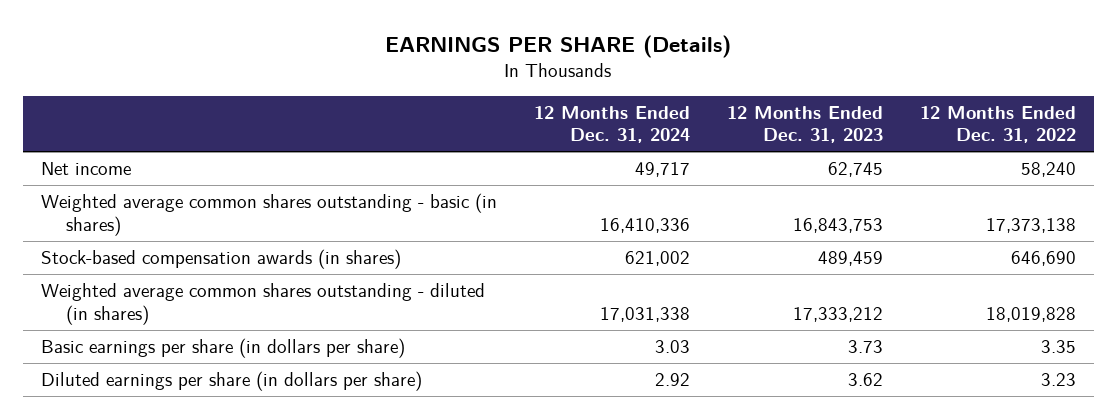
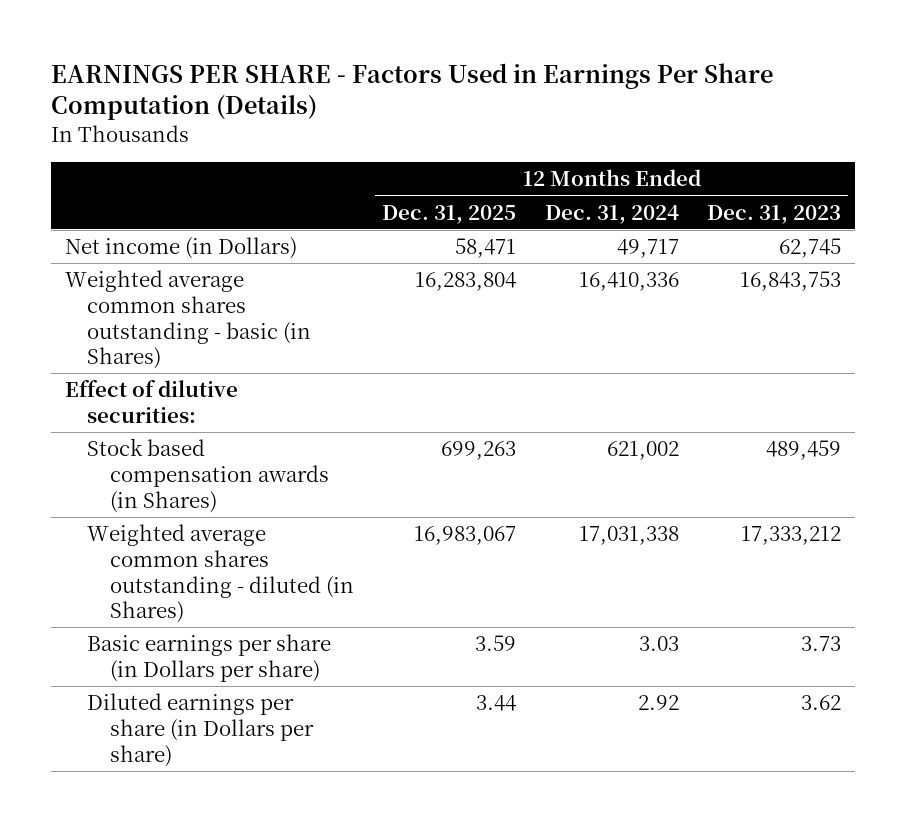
[385,34,732,58] EARNINGS PER SHARE (Details) -> [50,62,773,121] EARNINGS PER SHARE - Factors Used in Earnings Per Share Computation (Details)
[919,105,1076,144] 12 Months Ended Dec. 31, 2022 -> none
none -> [382,204,517,224] Dec. 31, 2025
[40,162,131,176] Net income -> [65,237,298,260] Net income (in Dollars)
[40,193,497,236] Weighted average common shares outstanding - basic (in shares) -> [65,270,312,370] Weighted average common shares outstanding - basic (in Shares)
none -> [65,380,239,423] Effect of dilutive securities:
[40,249,401,270] Stock-based compensation awards (in shares) -> [87,438,329,513] Stock based compensation awards (in Shares)
[40,283,485,325] Weighted average common shares outstanding - diluted (in shares) -> [87,524,354,624] Weighted average common shares outstanding - diluted (in Shares)
[40,338,405,359] Basic earnings per share (in dollars per share) -> [87,634,332,682] Basic earnings per share (in Dollars per share)
[40,371,422,392] Diluted earnings per share (in dollars per share) -> [87,693,314,767] Diluted earnings per share (in Dollars per share)

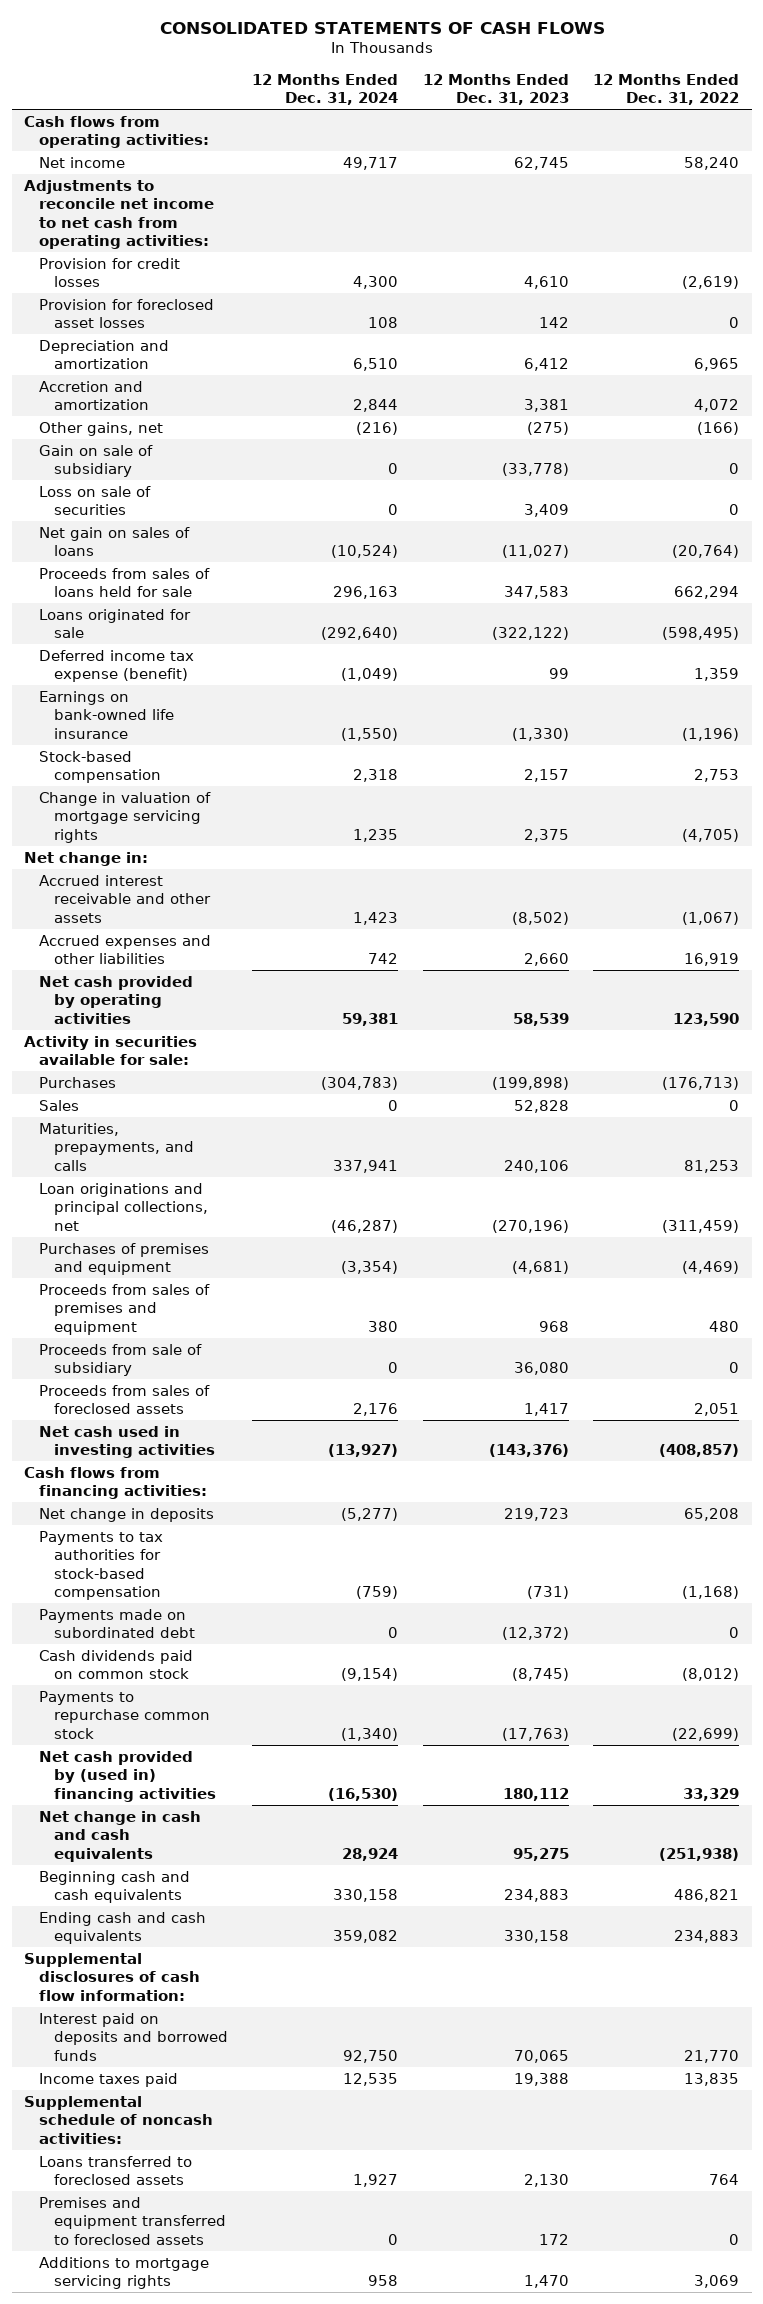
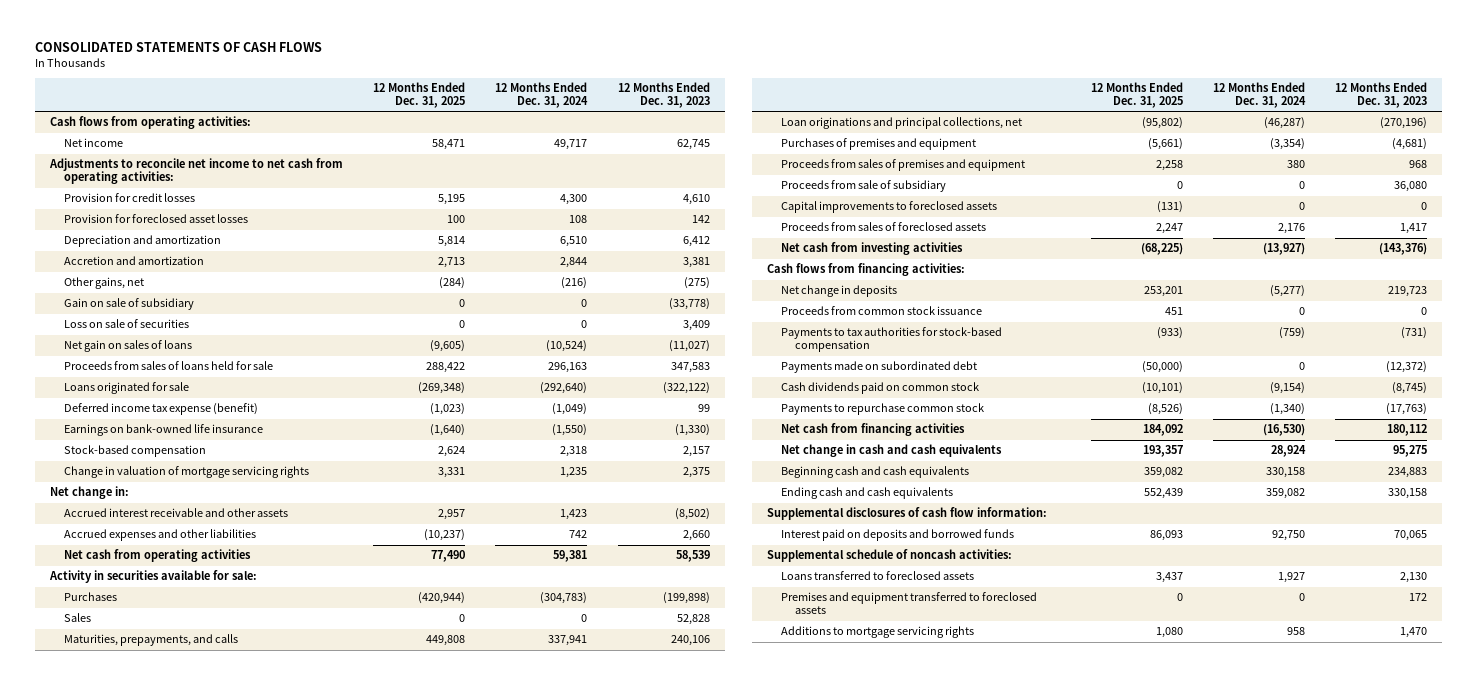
[593,73,740,105] 12 Months Ended Dec. 31, 2022 -> none
none -> [373,82,466,109] 12 Months Ended Dec. 31, 2025
[38,975,193,1024] Net cash provided by operating activities -> [63,549,251,563] Net cash from operating activities
none -> [781,201,998,214] Capital improvements to foreclosed assets
[38,1425,215,1459] Net cash used in investing activities -> [781,242,964,256] Net cash from investing activities
none -> [781,306,983,316] Proceeds from common stock issuance
[38,1750,216,1802] Net cash provided by (used in) financing activities -> [781,423,966,437] Net cash from financing activities
[38,2072,178,2087] Income taxes paid -> none

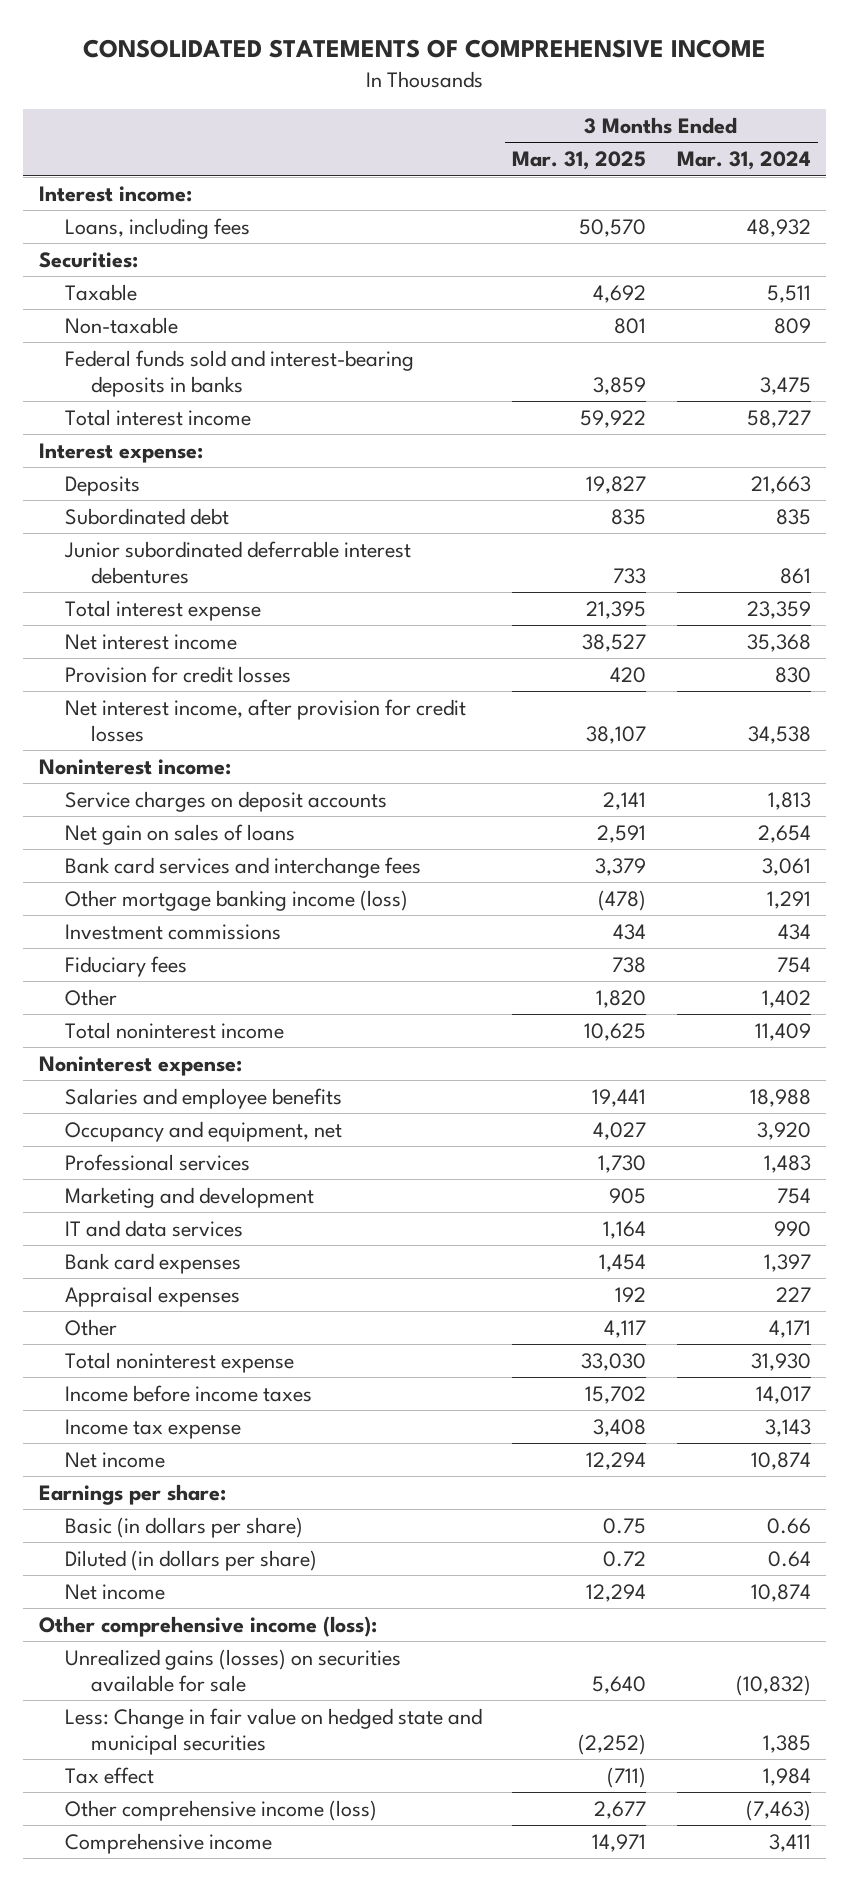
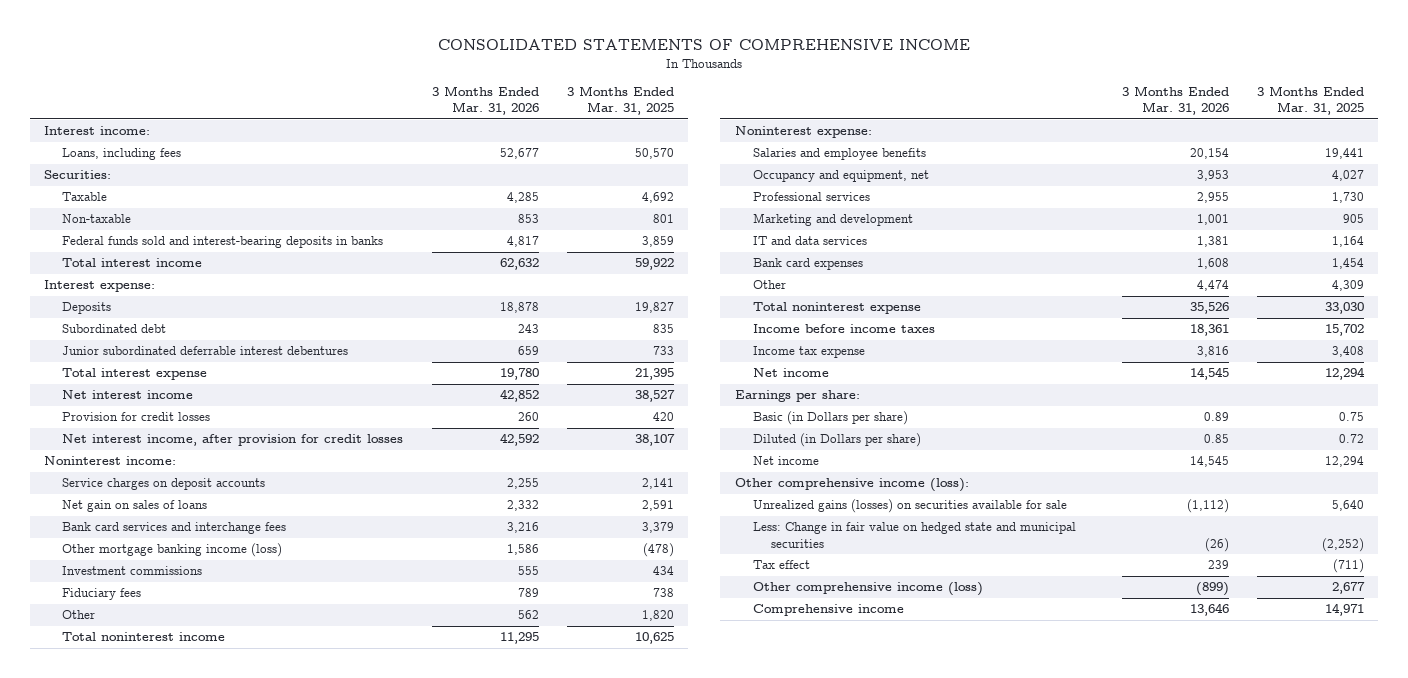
[676,151,811,171] Mar. 31, 2024 -> none
none -> [431,85,539,116] 3 Months Ended Mar. 31, 2026
[64,1285,240,1307] Appraisal expenses -> none
[604,1319,647,1338] 4,117 -> [1332,280,1365,292] 4,309
[64,1516,303,1538] Basic (in dollars per share) -> [752,411,908,426] Basic (in Dollars per share)
[64,1549,317,1571] Diluted (in dollars per share) -> [752,433,921,448] Diluted (in Dollars per share)

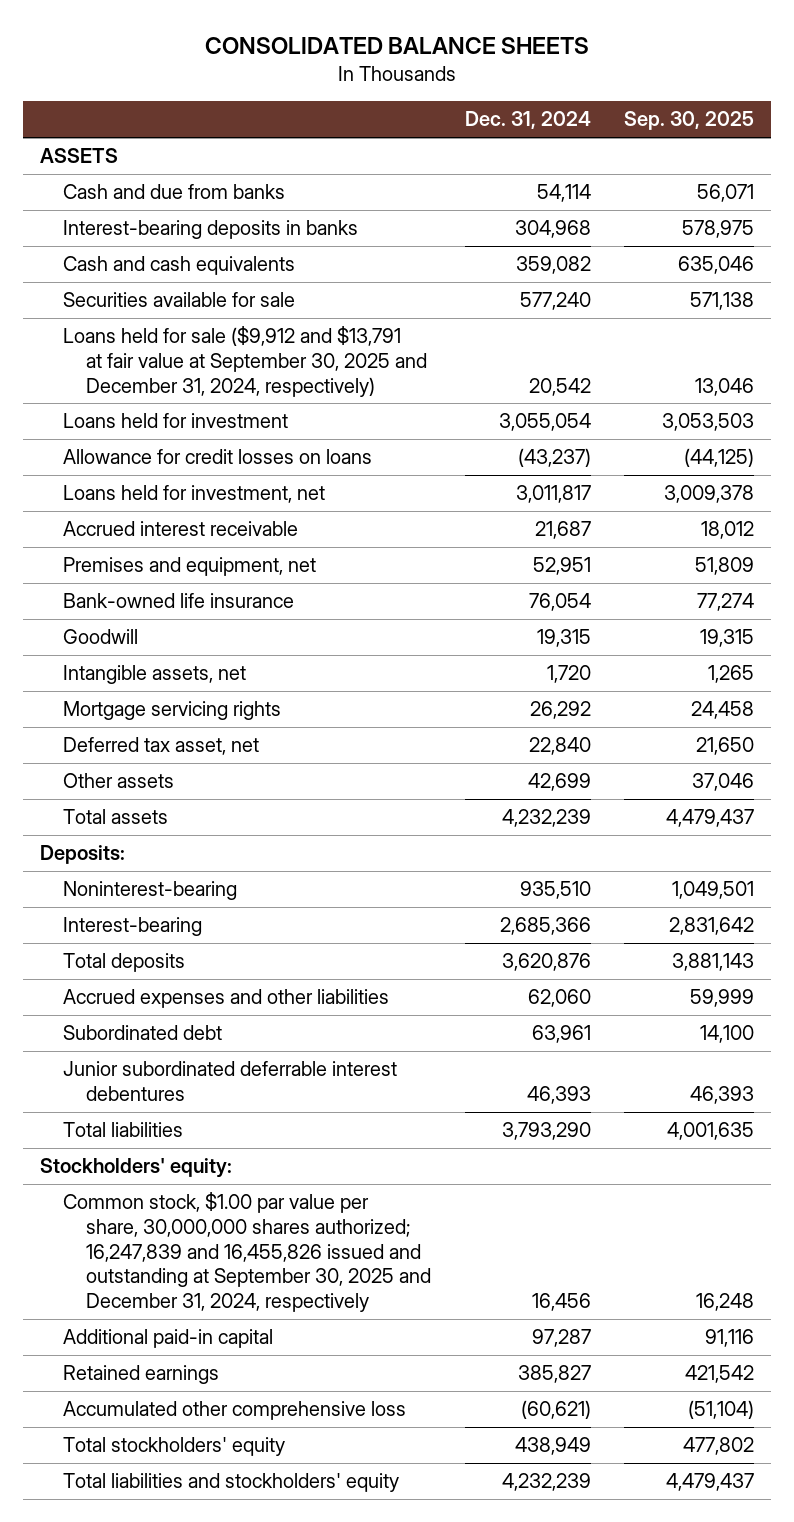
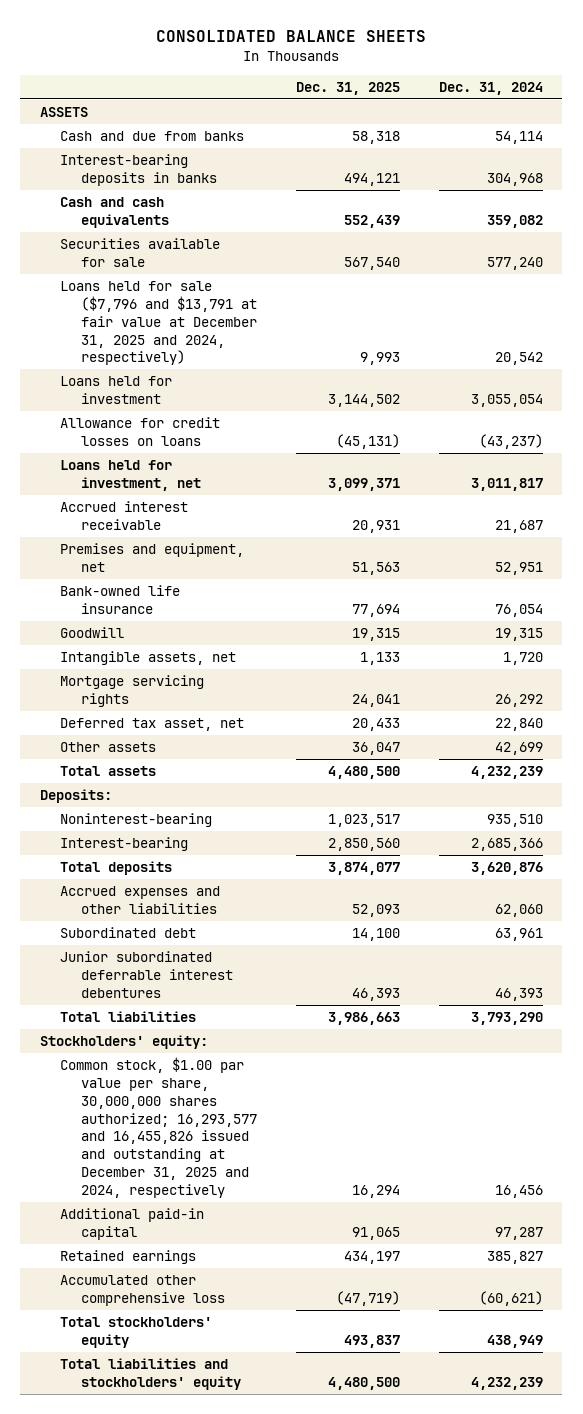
[624,111,755,131] Sep. 30, 2025 -> none
none -> [295,81,400,95] Dec. 31, 2025
[63,326,428,397] Loans held for sale ($9,912 and $13,791 at fair value at September 30, 2025 and December 31, 2024, respectively) -> [60,281,257,366] Loans held for sale ($7,796 and $13,791 at fair value at December 31, 2025 and 2024, respectively)
[63,1192,432,1312] Common stock, $1.00 par value per share, 30,000,000 shares authorized; 16,247,839 and 16,455,826 issued and outstanding at September 30, 2025 and December 31, 2024, respectively -> [60,1057,257,1198] Common stock, $1.00 par value per share, 30,000,000 shares authorized; 16,293,577 and 16,455,826 issued and outstanding at December 31, 2025 and 2024, respectively

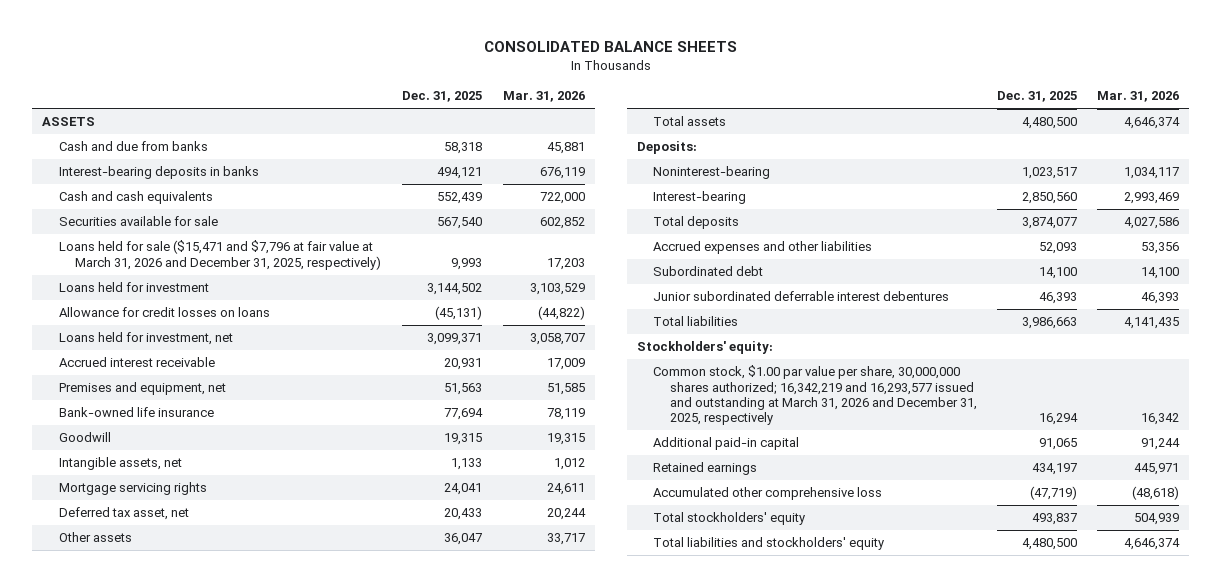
[438,81,543,95] Dec. 31, 2024 -> none
none -> [502,90,585,102] Mar. 31, 2026
[60,281,257,366] Loans held for sale ($7,796 and $13,791 at fair value at December 31, 2025 and 2024, respectively) -> [58,240,382,270] Loans held for sale ($15,471 and $7,796 at fair value at March 31, 2026 and December 31, 2025, respectively)
[60,1057,257,1198] Common stock, $1.00 par value per share, 30,000,000 shares authorized; 16,293,577 and 16,455,826 issued and outstanding at December 31, 2025 and 2024, respectively -> [653,365,977,426] Common stock, $1.00 par value per share, 30,000,000 shares authorized; 16,342,219 and 16,293,577 issued and outstanding at March 31, 2026 and December 31, 2025, respectively

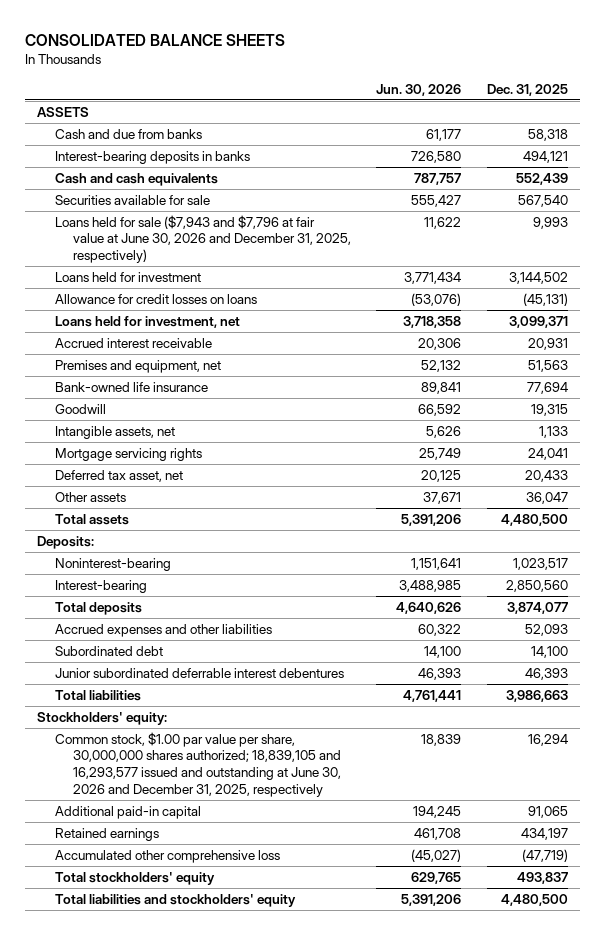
[502,90,585,102] Mar. 31, 2026 -> none
none -> [376,83,462,96] Jun. 30, 2026
[58,240,382,270] Loans held for sale ($15,471 and $7,796 at fair value at March 31, 2026 and December 31, 2025, respectively) -> [55,214,351,264] Loans held for sale ($7,943 and $7,796 at fair value at June 30, 2026 and December 31, 2025, respectively)
[653,365,977,426] Common stock, $1.00 par value per share, 30,000,000 shares authorized; 16,342,219 and 16,293,577 issued and outstanding at March 31, 2026 and December 31, 2025, respectively -> [55,731,341,797] Common stock, $1.00 par value per share, 30,000,000 shares authorized; 18,839,105 and 16,293,577 issued and outstanding at June 30, 2026 and December 31, 2025, respectively

